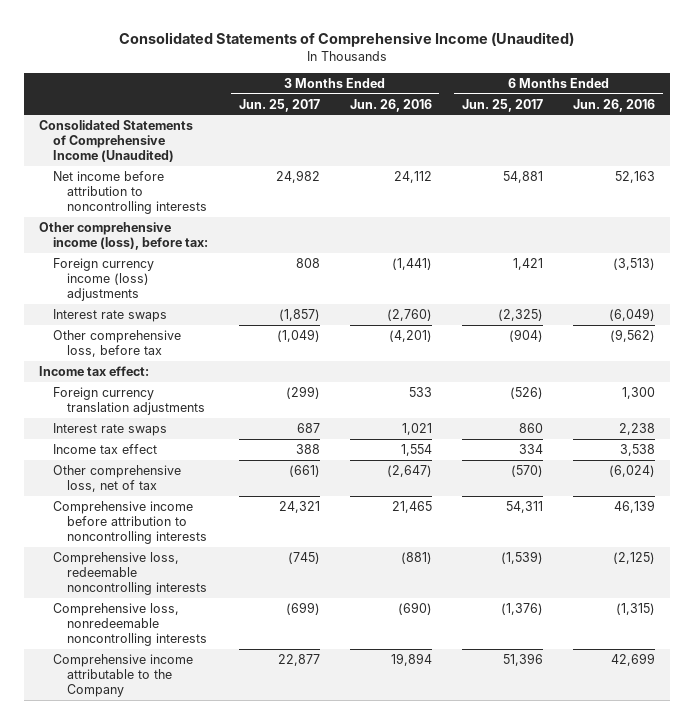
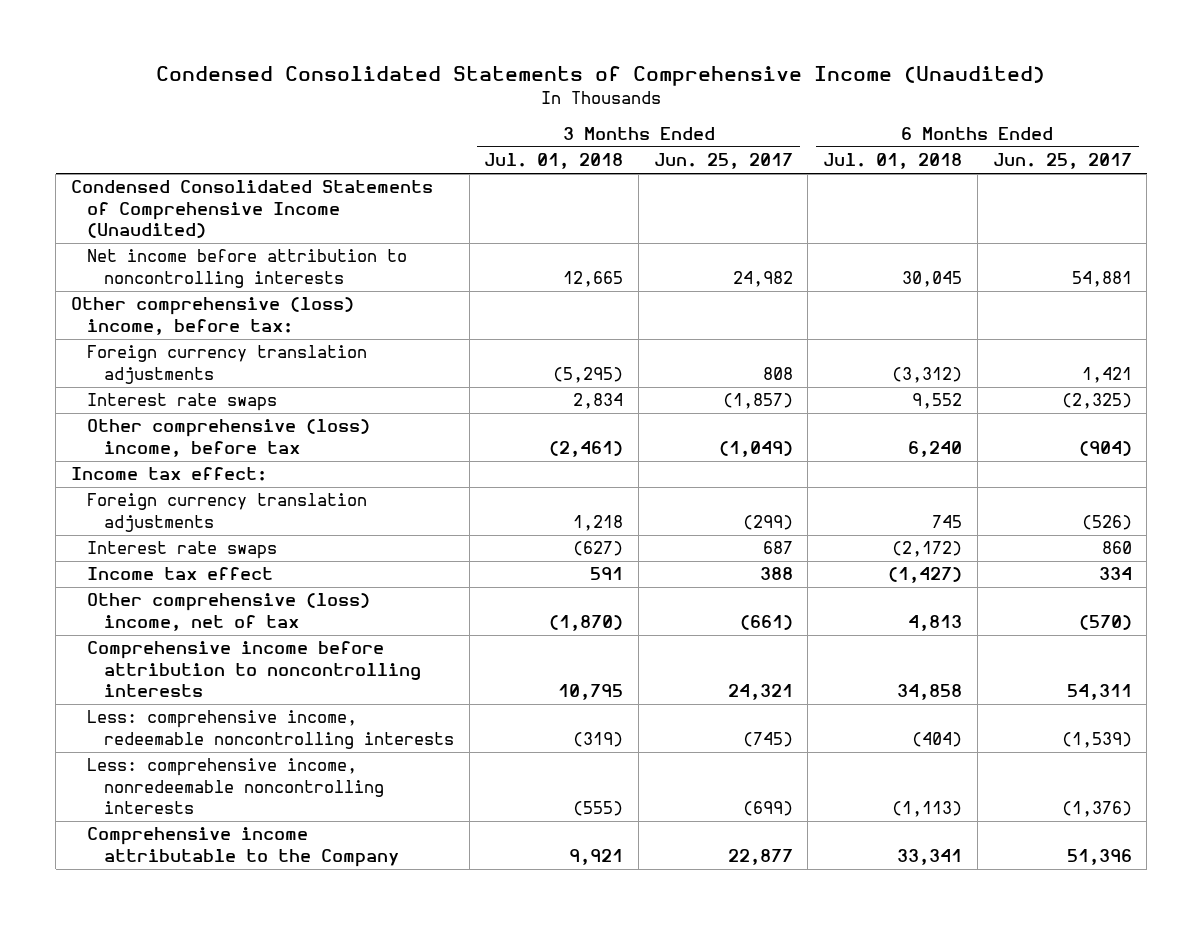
[119,31,575,47] Consolidated Statements of Comprehensive Income (Unaudited) -> [156,66,1046,87] Condensed Consolidated Statements of Comprehensive Income (Unaudited)
[349,98,432,112] Jun. 26, 2016 -> none
[573,98,656,112] Jun. 26, 2016 -> none
none -> [484,153,624,170] Jul. 01, 2018
none -> [823,153,963,170] Jul. 01, 2018
[39,119,194,163] Consolidated Statements of Comprehensive Income (Unaudited) -> [71,180,434,238] Condensed Consolidated Statements of Comprehensive Income (Unaudited)
[39,221,209,251] Other comprehensive income (loss), before tax: -> [71,297,355,335] Other comprehensive (loss) income, before tax:
[53,257,155,302] Foreign currency income (loss) adjustments -> [87,345,368,384] Foreign currency translation adjustments
[53,329,182,358] Other comprehensive loss, before tax -> [87,419,371,457] Other comprehensive (loss) income, before tax
[53,464,182,493] Other comprehensive loss, net of tax -> [87,593,371,631] Other comprehensive (loss) income, net of tax
[53,551,208,596] Comprehensive loss, redeemable noncontrolling interests -> [87,710,454,749] Less: comprehensive income, redeemable noncontrolling interests
[53,602,208,647] Comprehensive loss, nonredeemable noncontrolling interests -> [87,758,384,814] Less: comprehensive income, nonredeemable noncontrolling interests

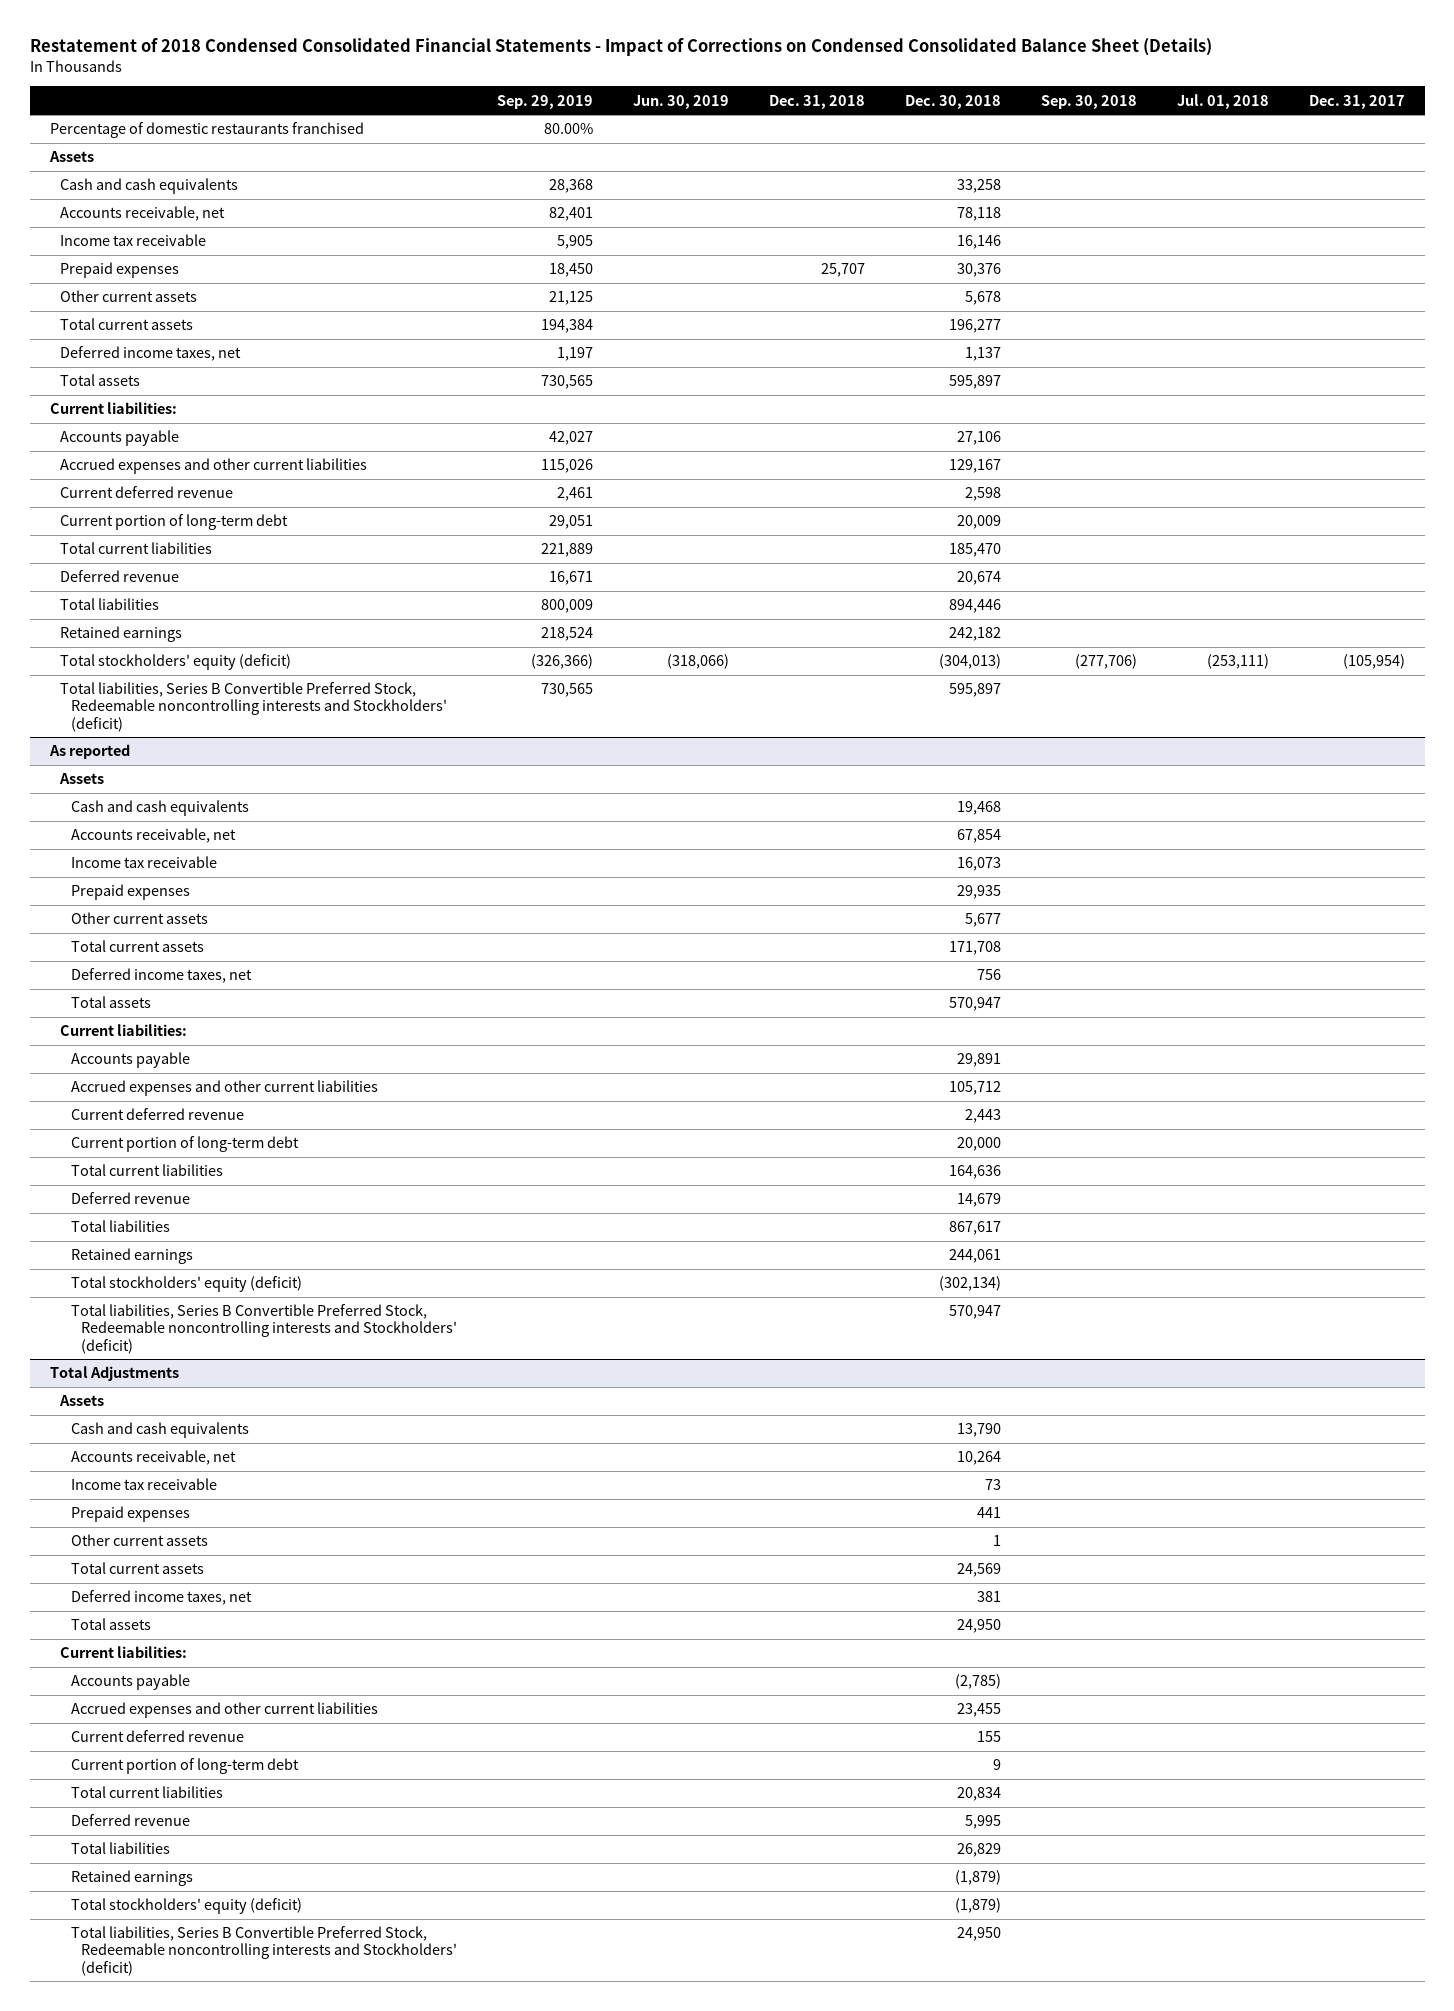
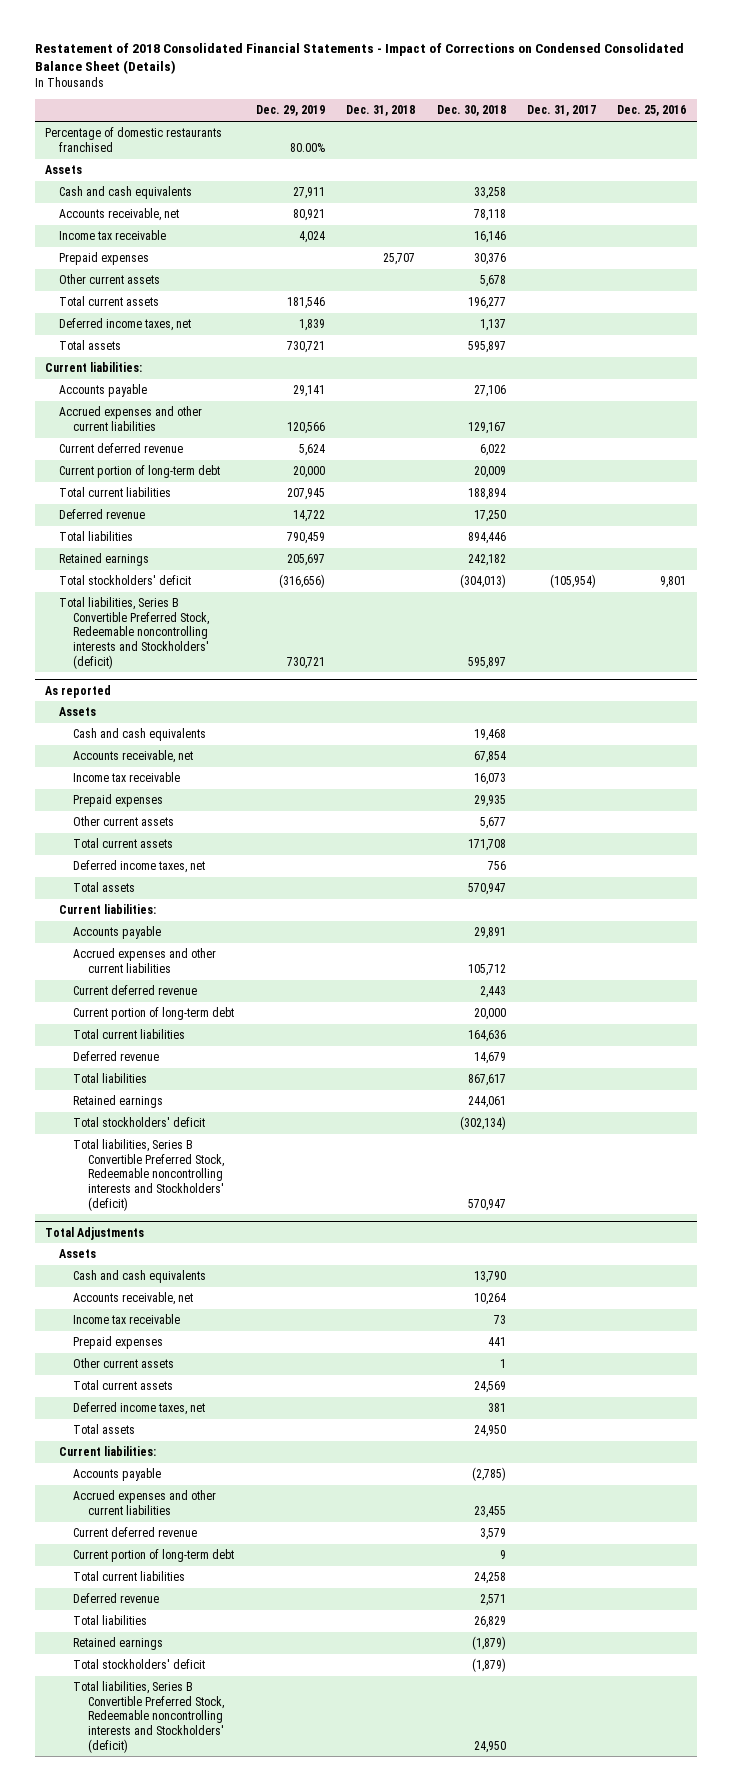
[29,38,1212,57] Restatement of 2018 Condensed Consolidated Financial Statements - Impact of Corrections on Condensed Consolidated Balance Sheet (Details) -> [34,42,684,75] Restatement of 2018 Consolidated Financial Statements - Impact of Corrections on Condensed Consolidated Balance Sheet (Details)
[497,94,594,109] Sep. 29, 2019 -> none
[633,94,730,109] Jun. 30, 2019 -> none
[1041,94,1138,109] Sep. 30, 2018 -> none
[1176,93,1269,109] Jul. 01, 2018 -> none
none -> [255,105,325,117] Dec. 29, 2019
none -> [617,105,687,117] Dec. 25, 2016
[965,487,1002,502] 2,598 -> [479,444,506,457] 6,022
[949,543,1002,558] 185,470 -> [467,488,506,501] 188,894
[957,571,1002,586] 20,674 -> [473,510,506,523] 17,250
[60,654,292,671] Total stockholders' equity (deficit) -> [59,575,192,586] Total stockholders' deficit
[70,1276,302,1293] Total stockholders' equity (deficit) -> [73,1117,206,1128] Total stockholders' deficit
[977,1731,1002,1743] 155 -> [479,1528,506,1541] 3,579
[957,1787,1002,1802] 20,834 -> [473,1572,506,1585] 24,258
[965,1815,1002,1830] 5,995 -> [479,1594,506,1607] 2,571
[70,1898,302,1915] Total stockholders' equity (deficit) -> [73,1659,206,1670] Total stockholders' deficit

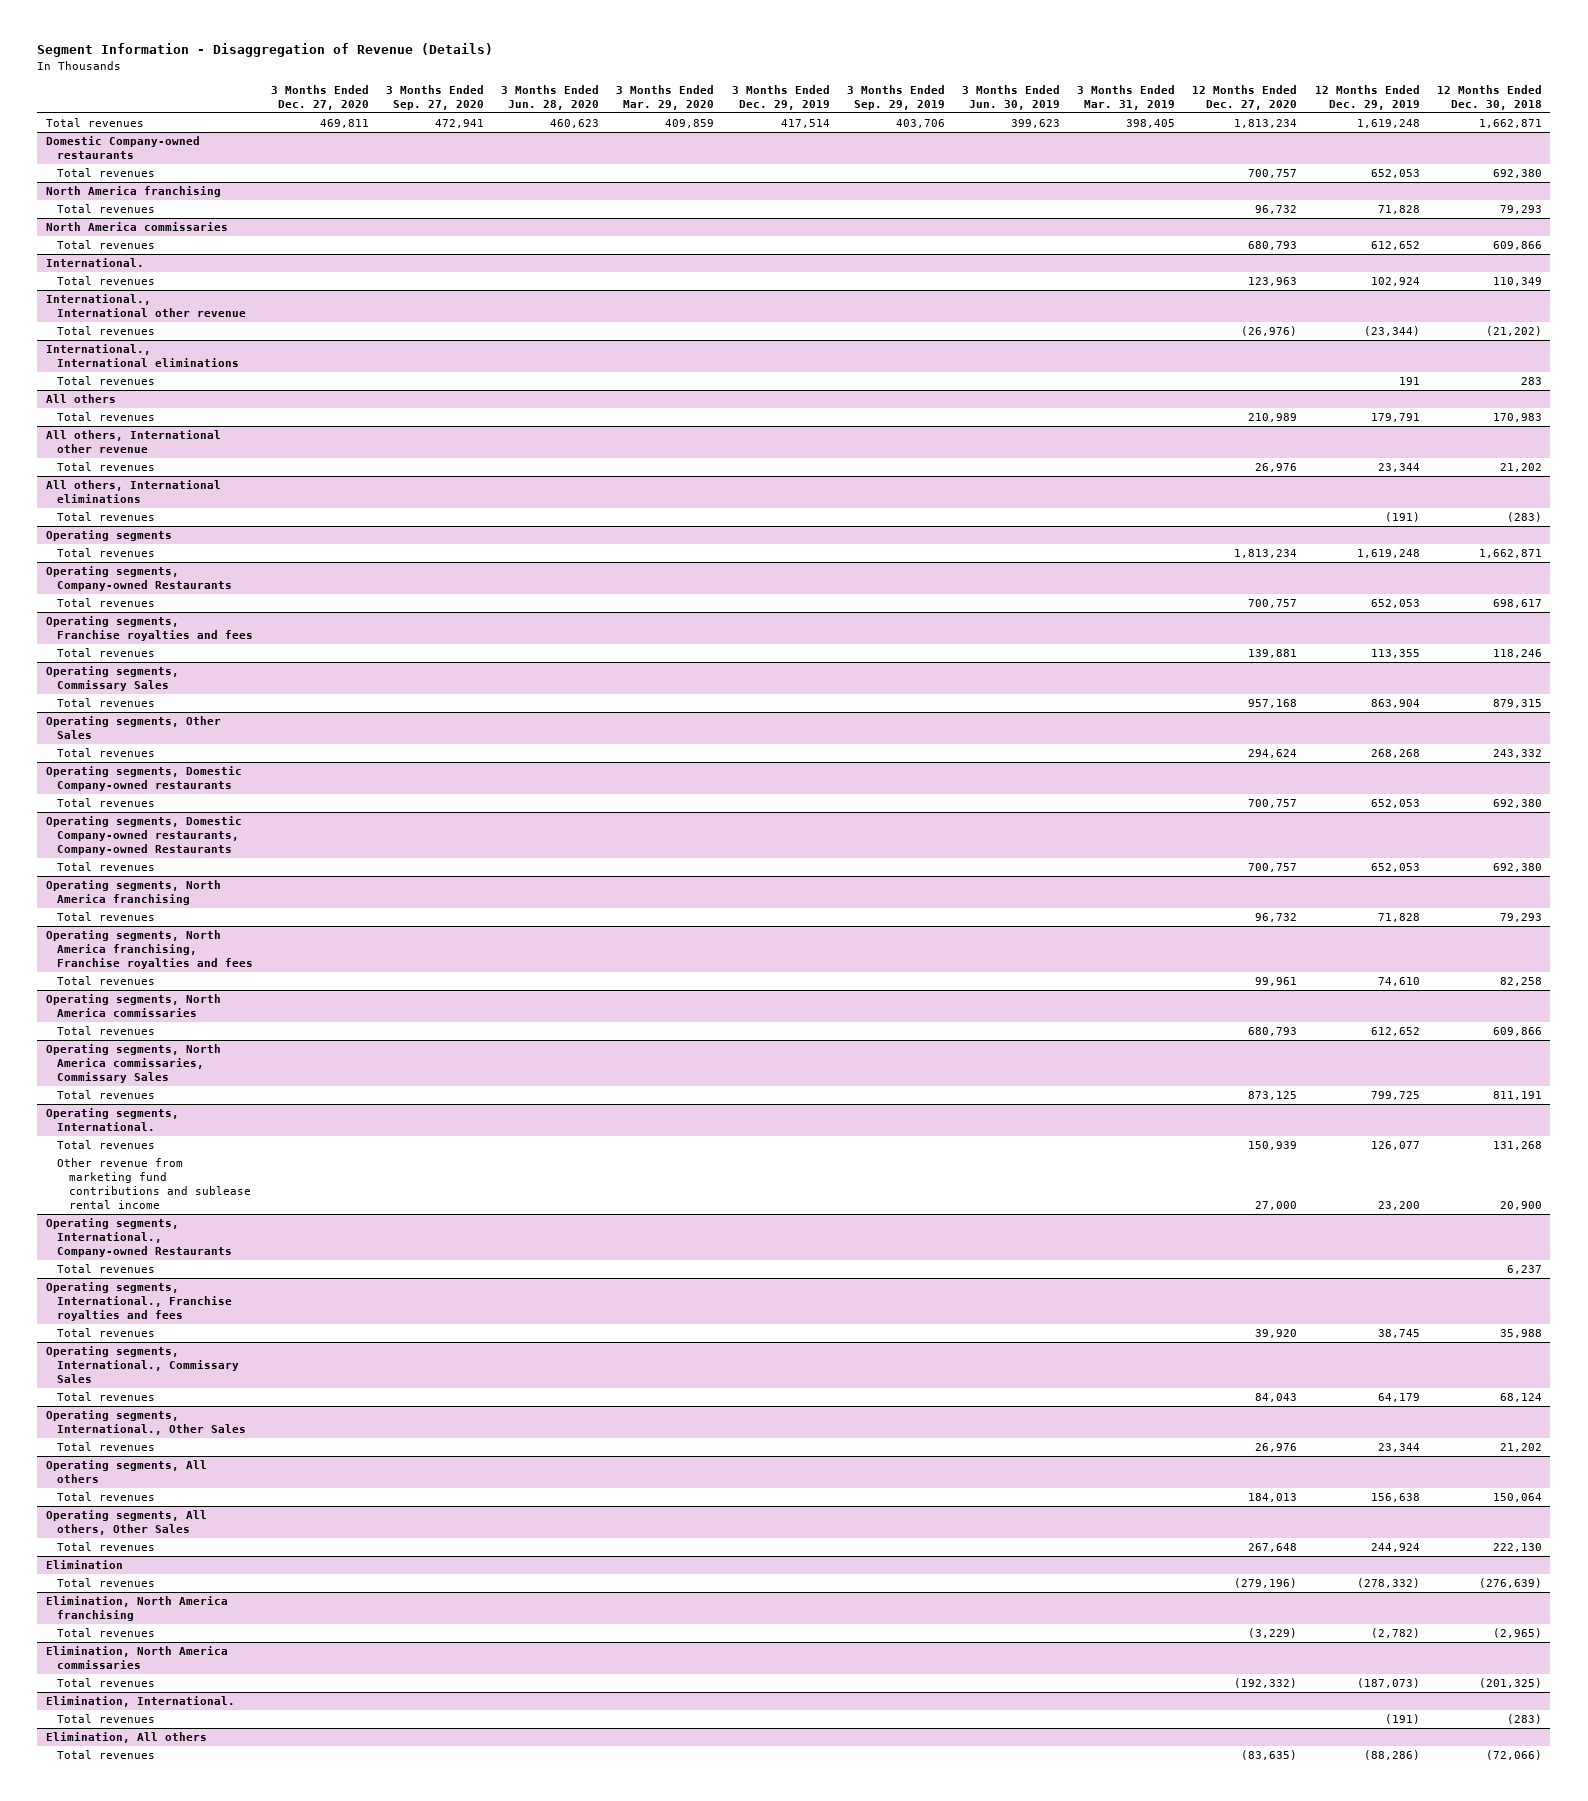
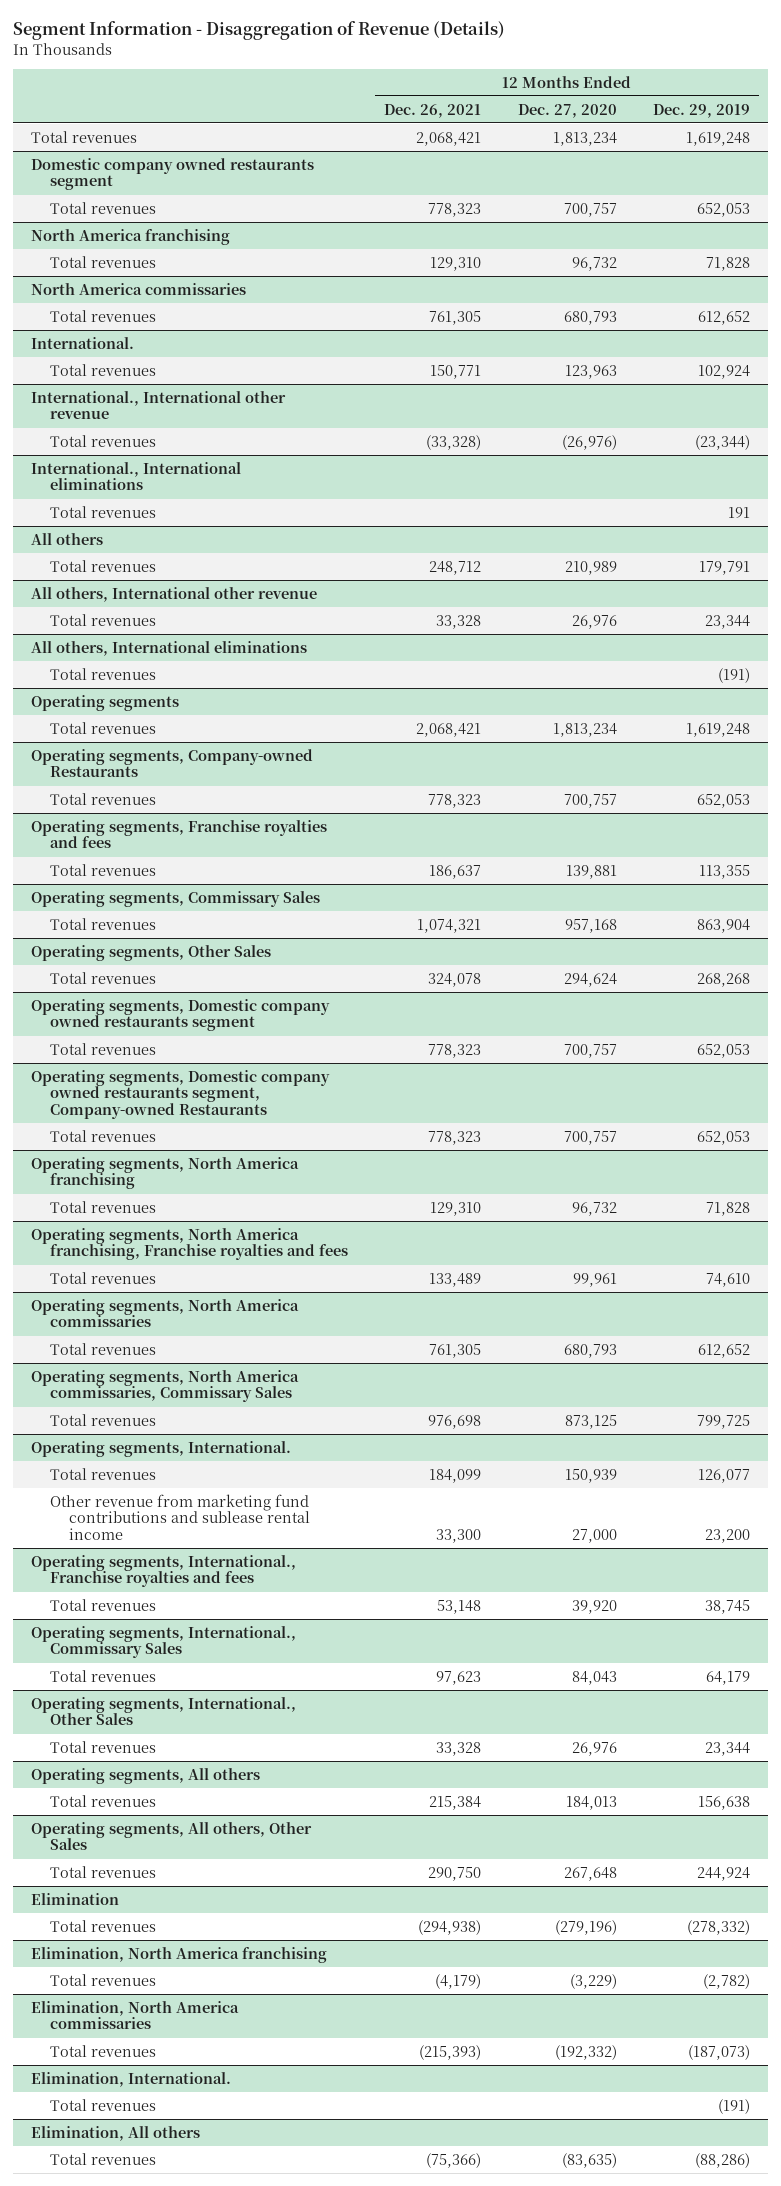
[270,84,369,110] 3 Months Ended Dec. 27, 2020 -> none
[385,84,484,110] 3 Months Ended Sep. 27, 2020 -> none
[501,84,600,110] 3 Months Ended Jun. 28, 2020 -> none
[616,84,715,110] 3 Months Ended Mar. 29, 2020 -> none
[731,84,830,110] 3 Months Ended Dec. 29, 2019 -> none
[846,84,945,110] 3 Months Ended Sep. 29, 2019 -> none
[962,84,1061,110] 3 Months Ended Jun. 30, 2019 -> none
[1077,84,1176,110] 3 Months Ended Mar. 31, 2019 -> none
[1436,84,1542,110] 12 Months Ended Dec. 30, 2018 -> none
none -> [384,103,482,118] Dec. 26, 2021
[45,135,200,160] Domestic Company-owned restaurants -> [30,157,314,191] Domestic company owned restaurants segment
[45,765,242,792] Operating segments, Domestic Company-owned restaurants -> [30,998,330,1032] Operating segments, Domestic company owned restaurants segment
[45,815,242,856] Operating segments, Domestic Company-owned restaurants, Company-owned Restaurants -> [30,1069,330,1120] Operating segments, Domestic company owned restaurants segment, Company-owned Restaurants
[45,1217,233,1258] Operating segments, International., Company-owned Restaurants -> none
[57,1263,156,1273] Total revenues -> none

